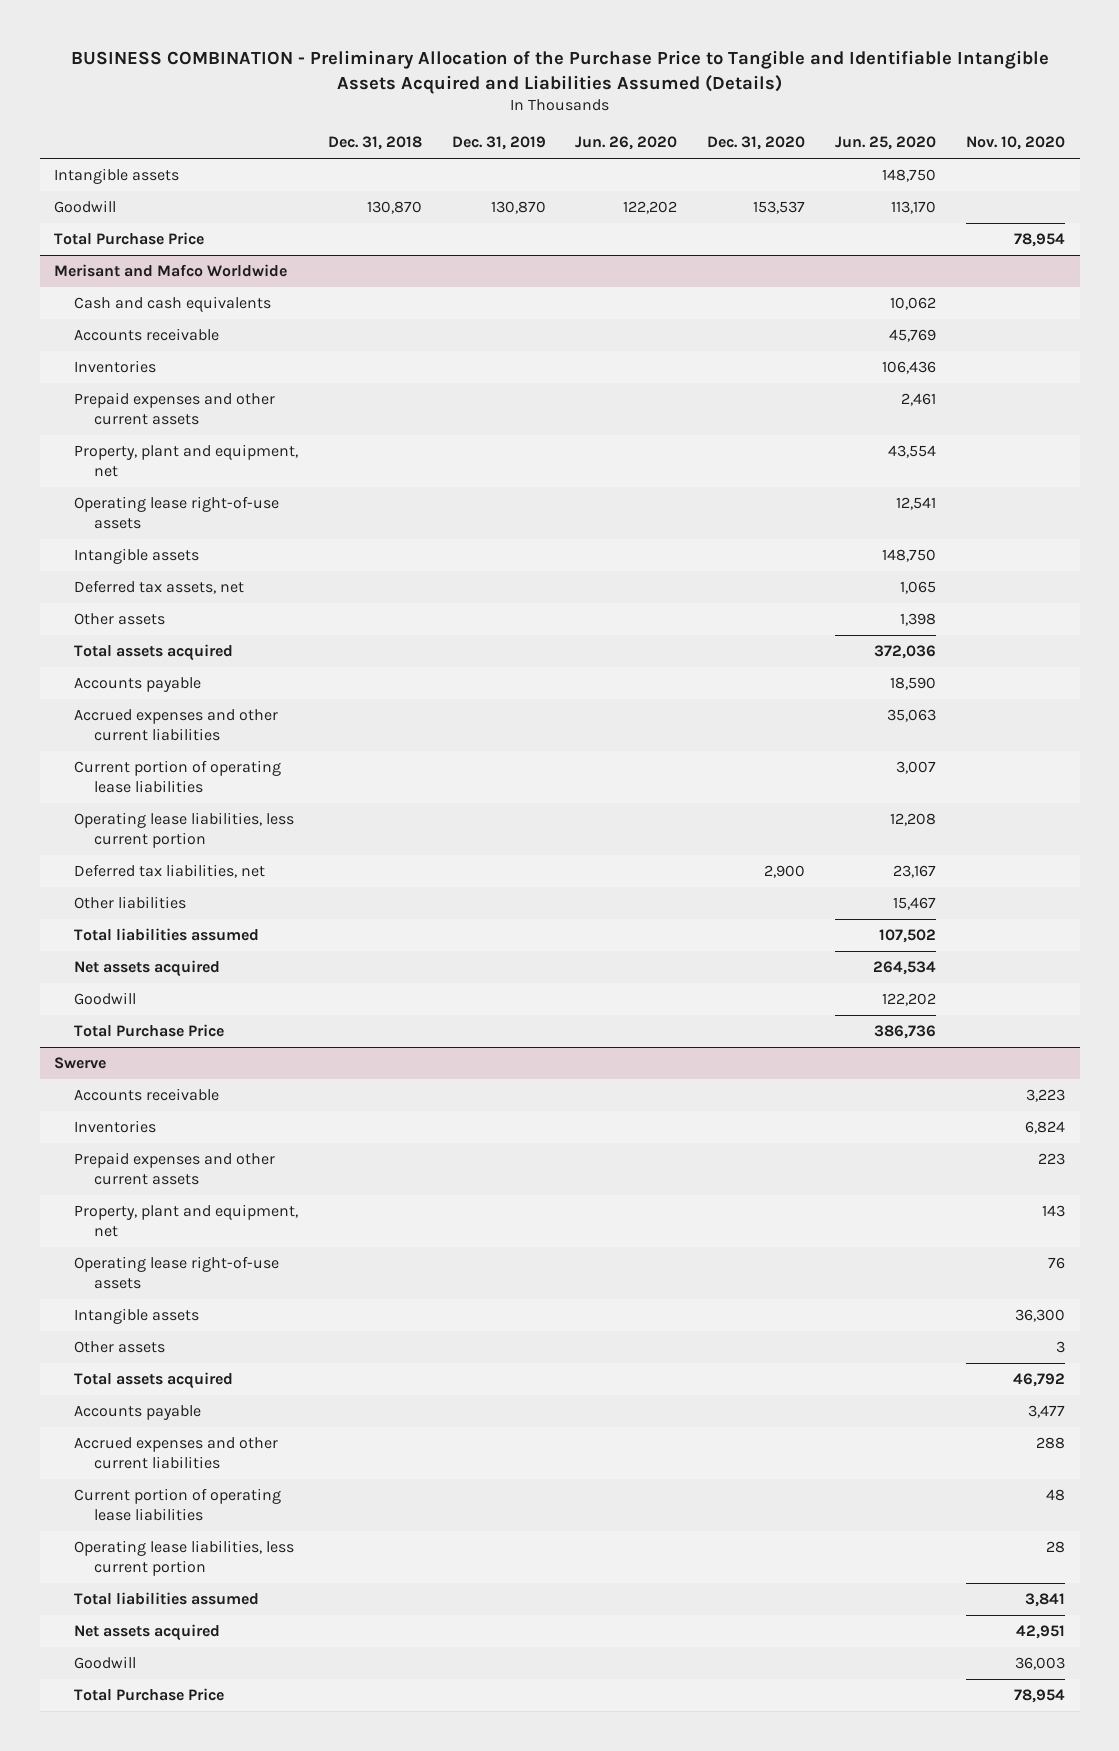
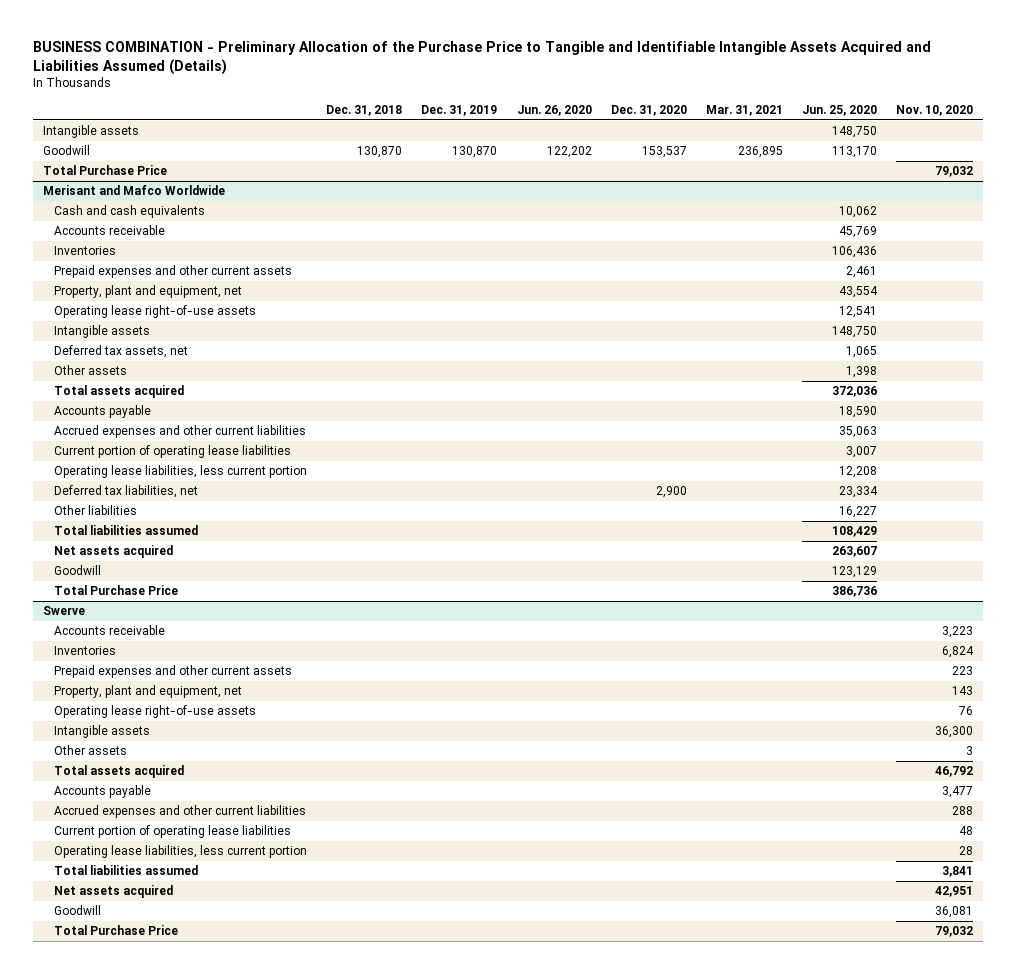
none -> [706,104,784,116] Mar. 31, 2021
[1013,232,1065,247] 78,954 -> [935,166,974,178] 79,032
[892,864,936,878] 23,167 -> [839,486,879,499] 23,334
[892,896,936,910] 15,467 -> [839,506,878,519] 16,227
[878,928,936,943] 107,502 -> [832,526,878,538] 108,429
[872,960,936,975] 264,534 -> [832,546,878,558] 263,607
[881,992,936,1006] 122,202 -> [832,566,878,579] 123,129
[1014,1656,1065,1670] 36,003 -> [935,906,974,919] 36,081
[1013,1688,1065,1703] 78,954 -> [935,926,974,938] 79,032

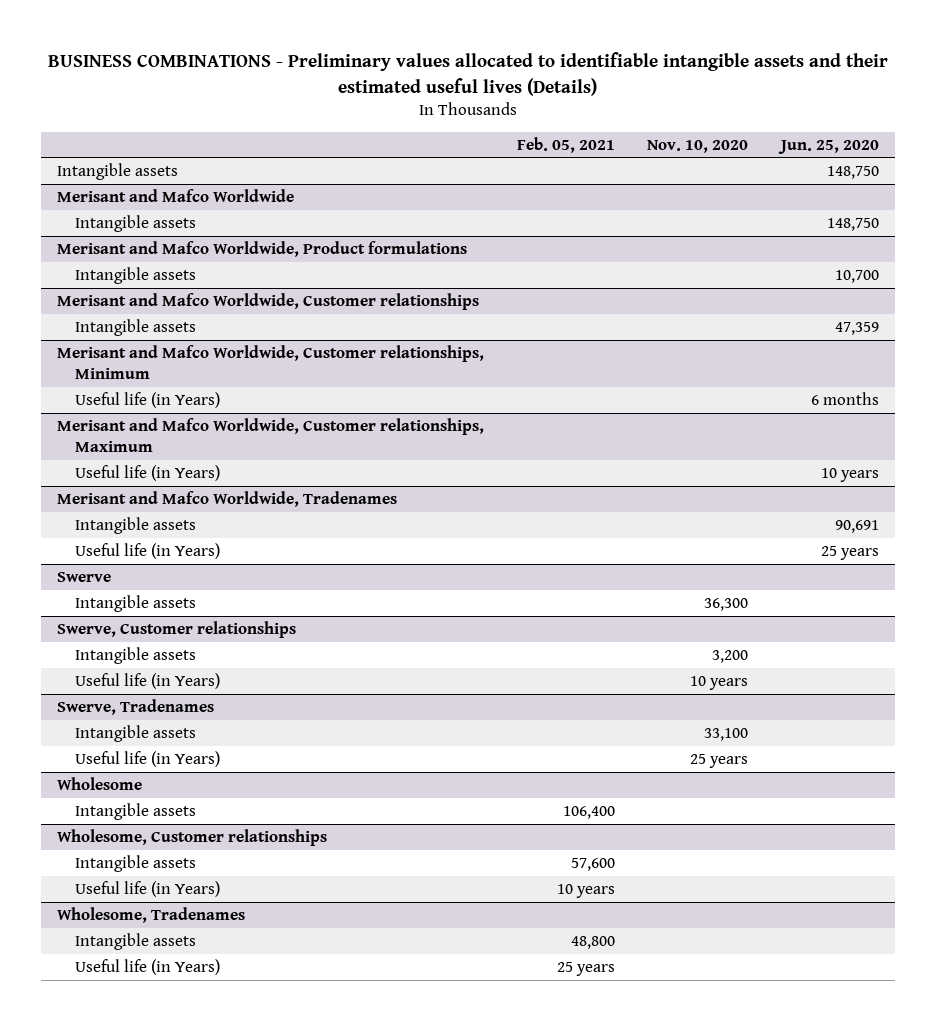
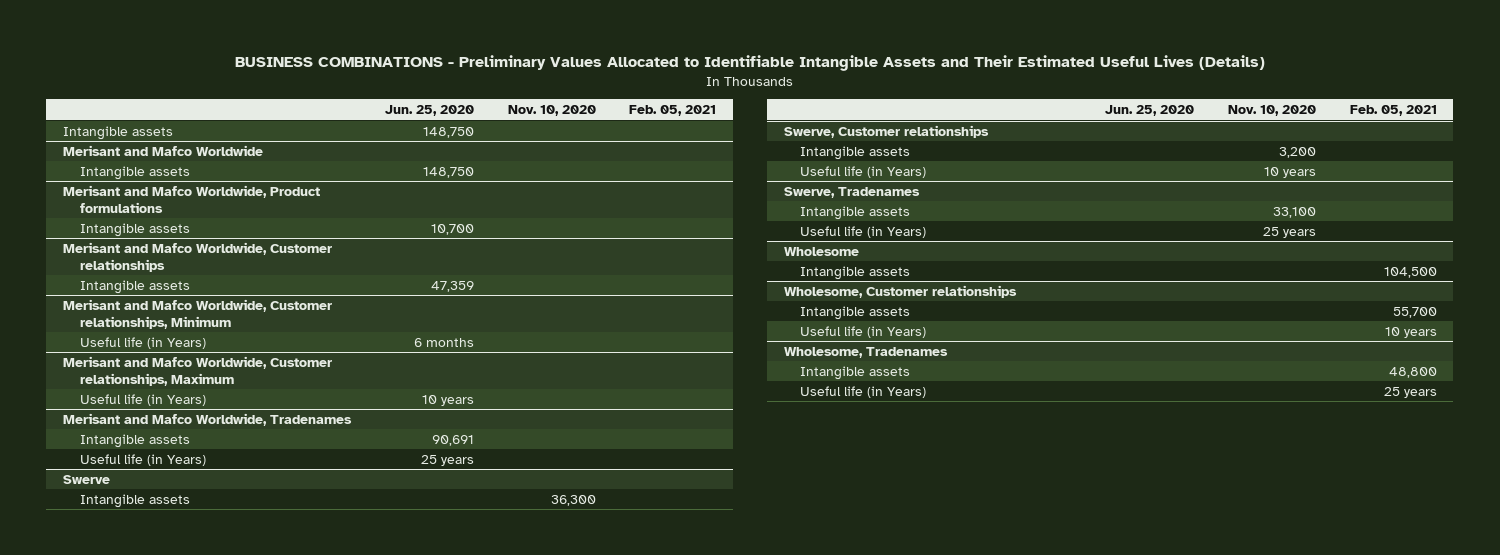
[48,51,889,96] BUSINESS COMBINATIONS - Preliminary values allocated to identifiable intangible assets and their estimated useful lives (Details) -> [234,55,1265,72] BUSINESS COMBINATIONS - Preliminary Values Allocated to Identifiable Intangible Assets and Their Estimated Useful Lives (Details)
[562,805,615,819] 106,400 -> [1383,266,1437,278] 104,500
[570,857,615,871] 57,600 -> [1392,306,1437,318] 55,700

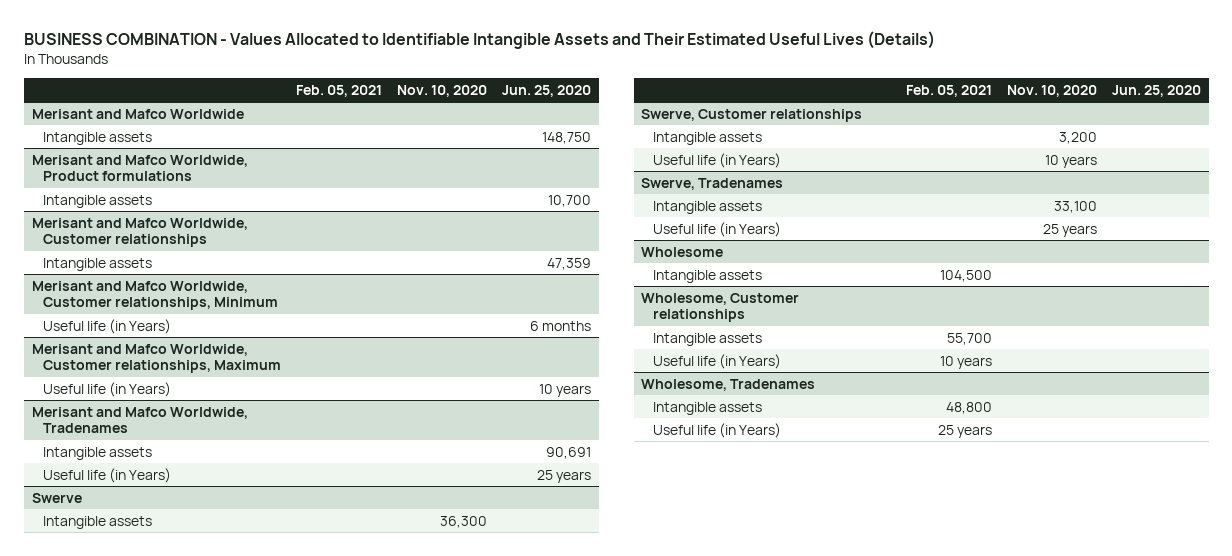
[234,55,1265,72] BUSINESS COMBINATIONS - Preliminary Values Allocated to Identifiable Intangible Assets and Their Estimated Useful Lives (Details) -> [23,31,935,50] BUSINESS COMBINATION - Values Allocated to Identifiable Intangible Assets and Their Estimated Useful Lives (Details)
[63,125,174,140] Intangible assets -> none

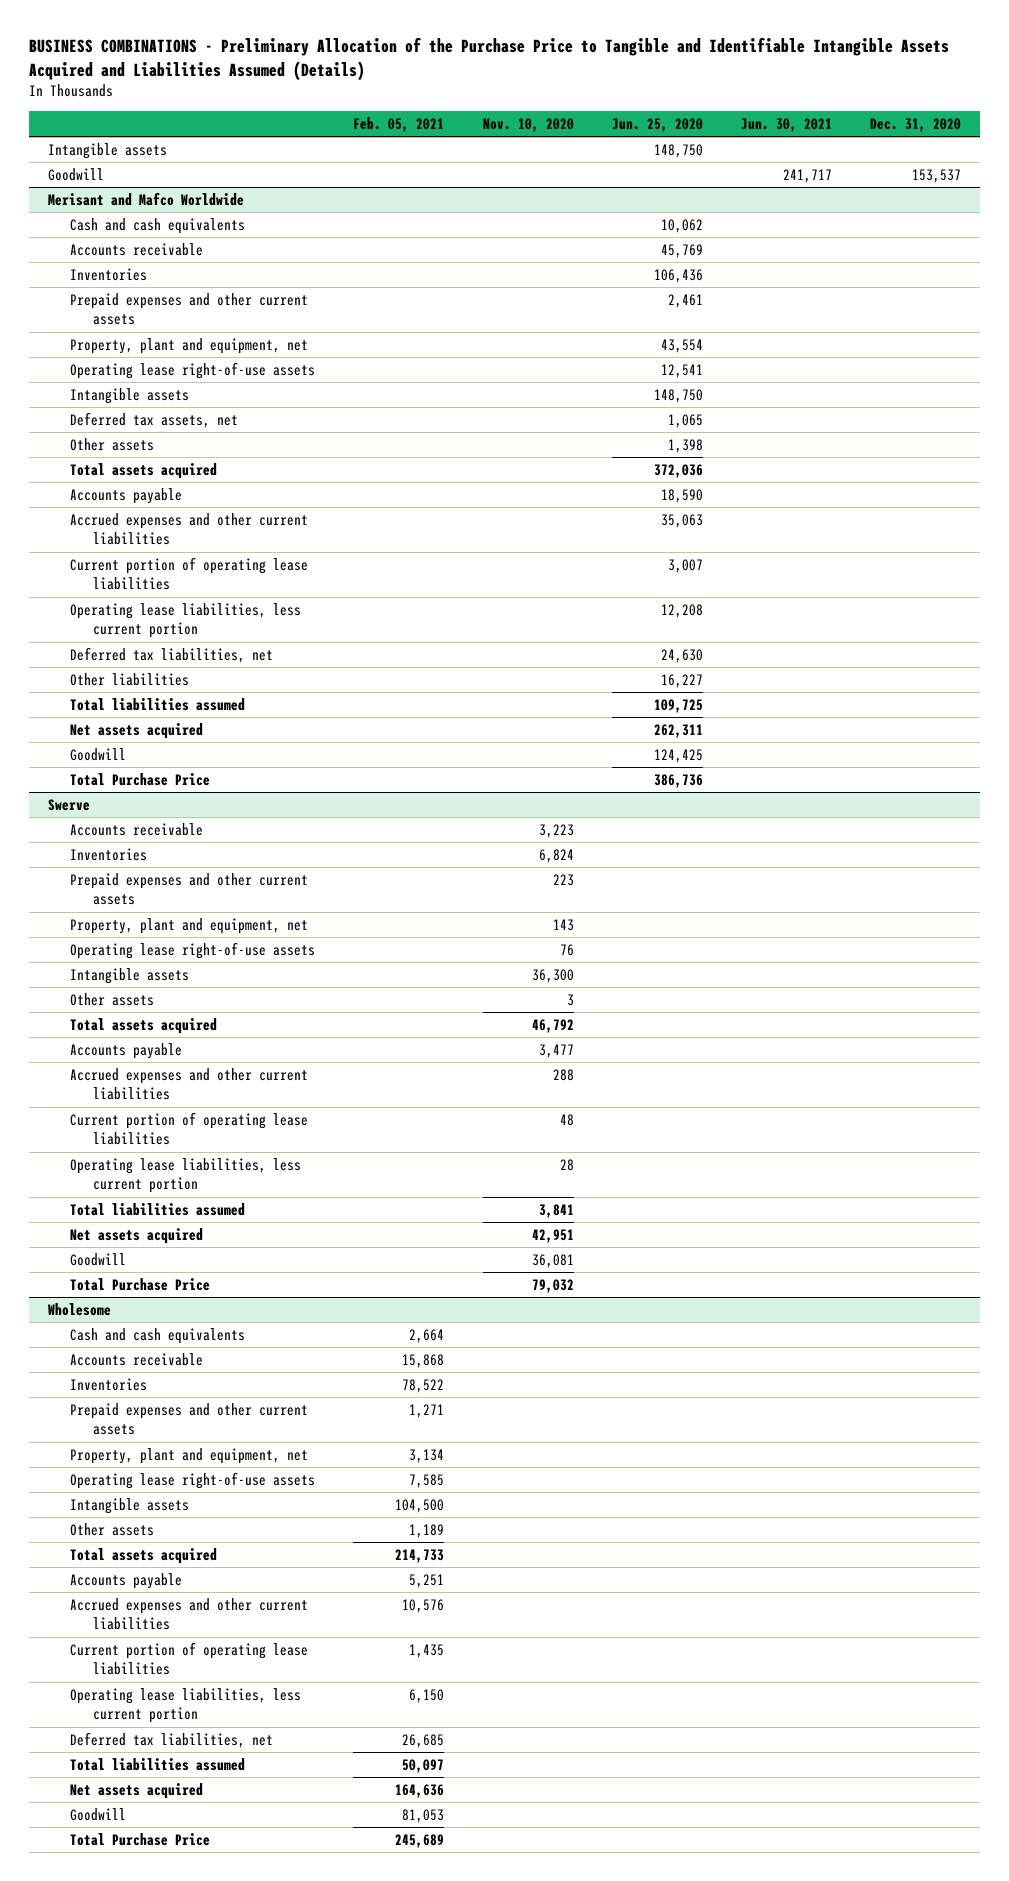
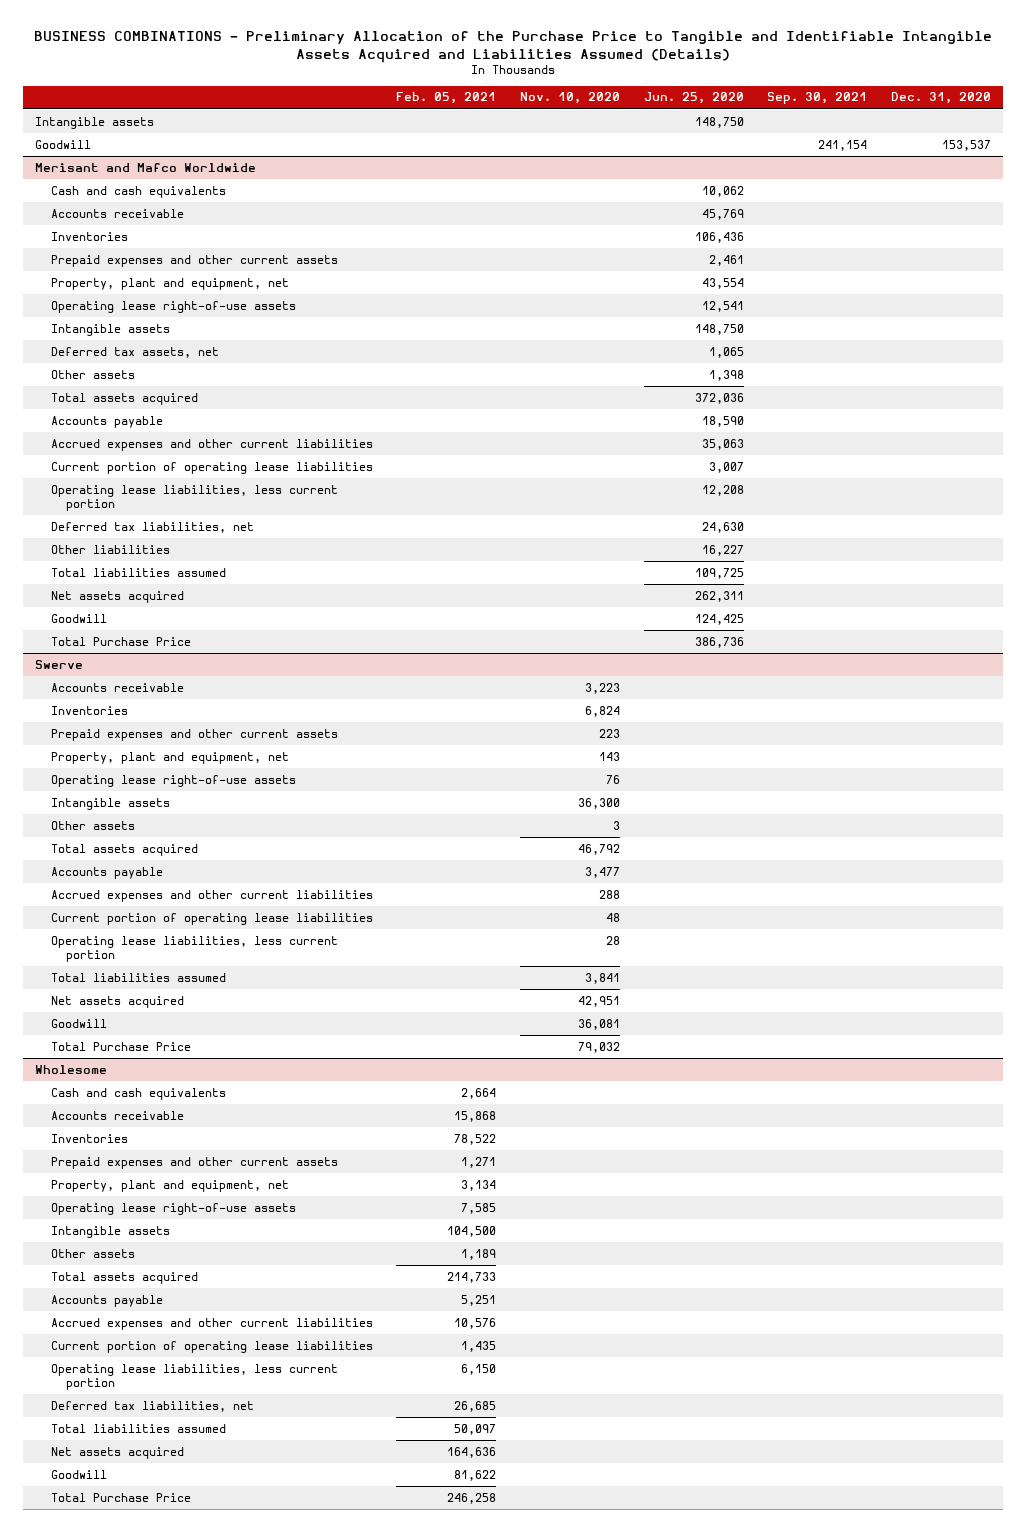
[741,118,833,133] Jun. 30, 2021 -> none
none -> [767,92,868,105] Sep. 30, 2021
[402,1808,445,1823] 81,053 -> [454,1469,497,1481] 81,622
[395,1833,445,1848] 245,689 -> [447,1492,497,1504] 246,258

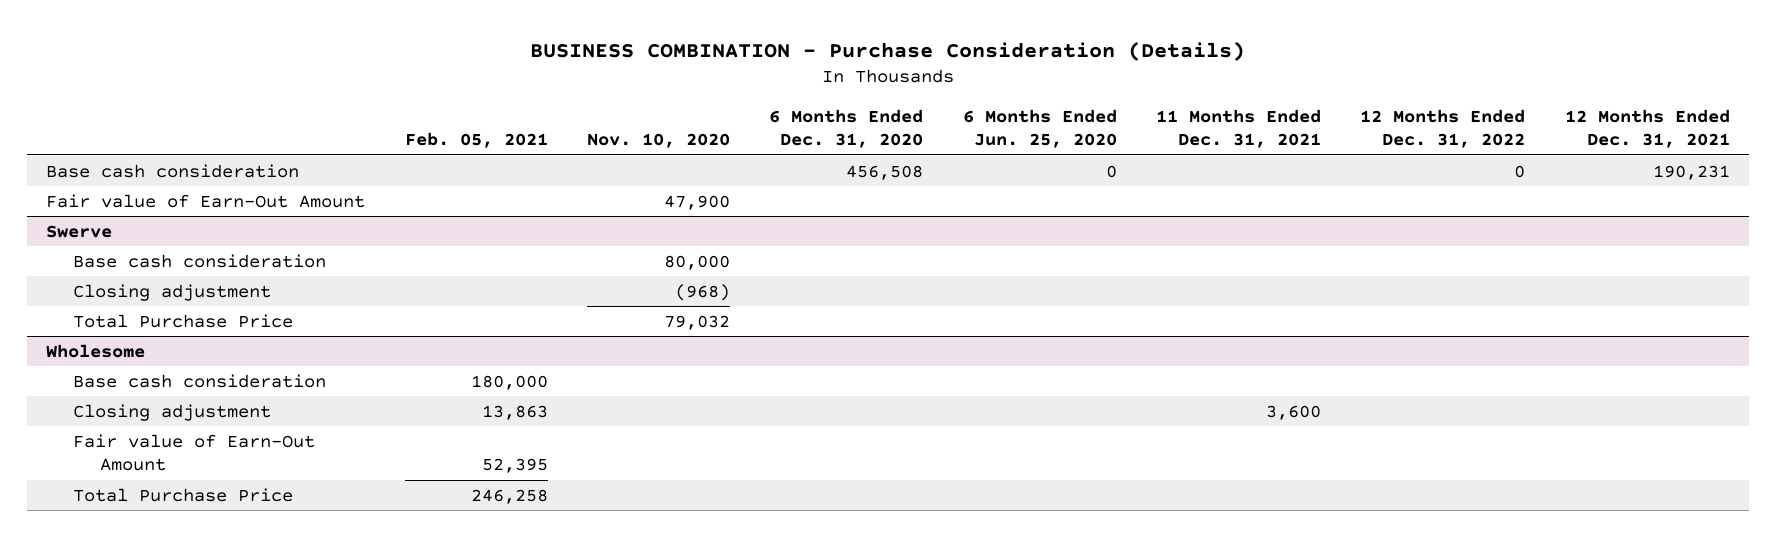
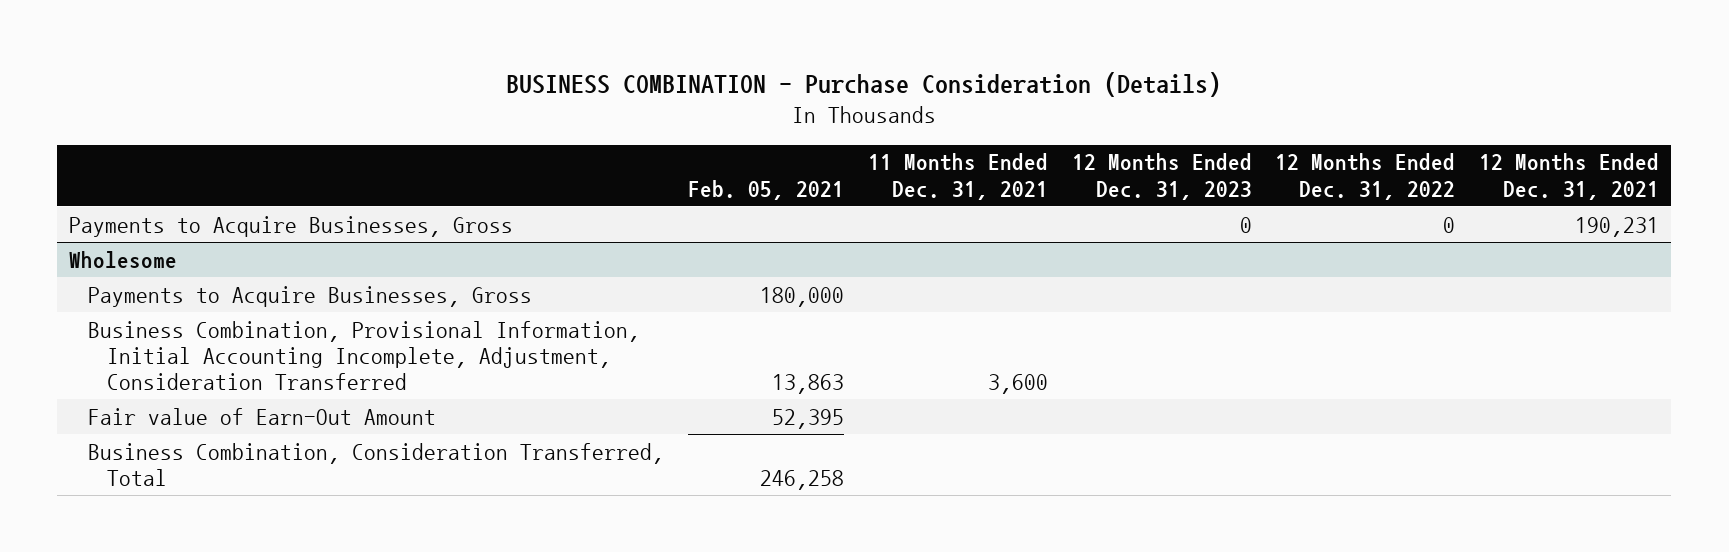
[587,133,731,149] Nov. 10, 2020 -> none
[769,109,924,149] 6 Months Ended Dec. 31, 2020 -> none
[962,109,1117,149] 6 Months Ended Jun. 25, 2020 -> none
none -> [1071,153,1252,200] 12 Months Ended Dec. 31, 2023
[46,193,366,208] Fair value of Earn-Out Amount -> none
[46,224,113,238] Swerve -> none
[73,253,327,268] Base cash consideration -> none
[73,283,272,301] Closing adjustment -> none
[73,313,294,328] Total Purchase Price -> none
[46,163,300,178] Base cash consideration -> [69,215,514,237] Payments to Acquire Businesses, Gross
[73,373,327,388] Base cash consideration -> [87,285,532,307] Payments to Acquire Businesses, Gross
[73,403,272,421] Closing adjustment -> [87,320,640,390] Business Combination, Provisional Information, Initial Accounting Incomplete, Adjustment, Consideration Transferred
[73,487,294,502] Total Purchase Price -> [87,442,664,486] Business Combination, Consideration Transferred, Total

